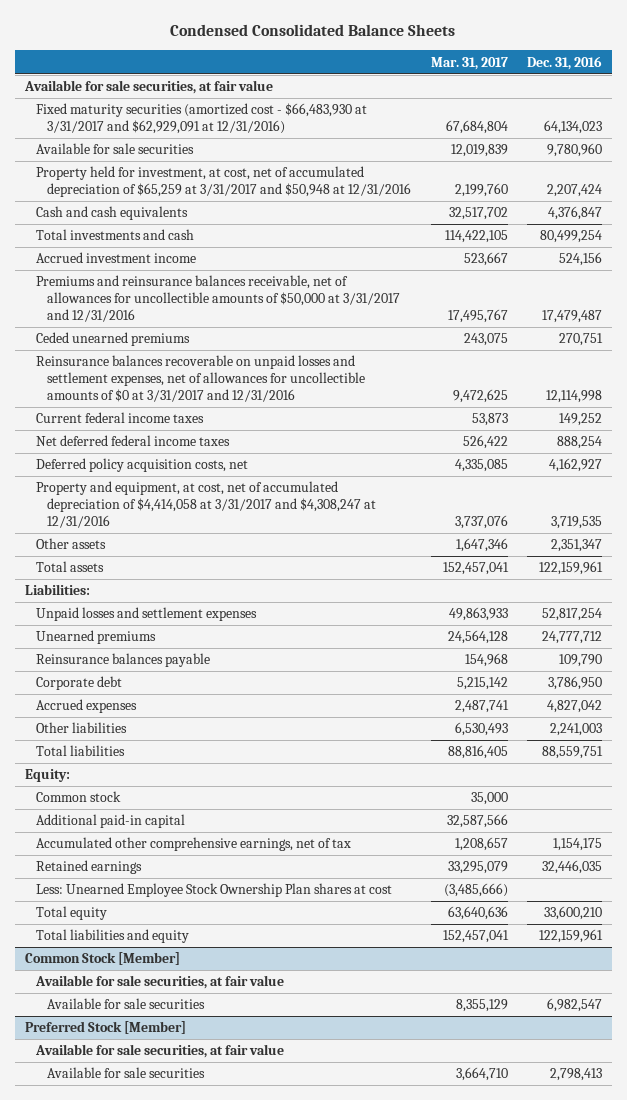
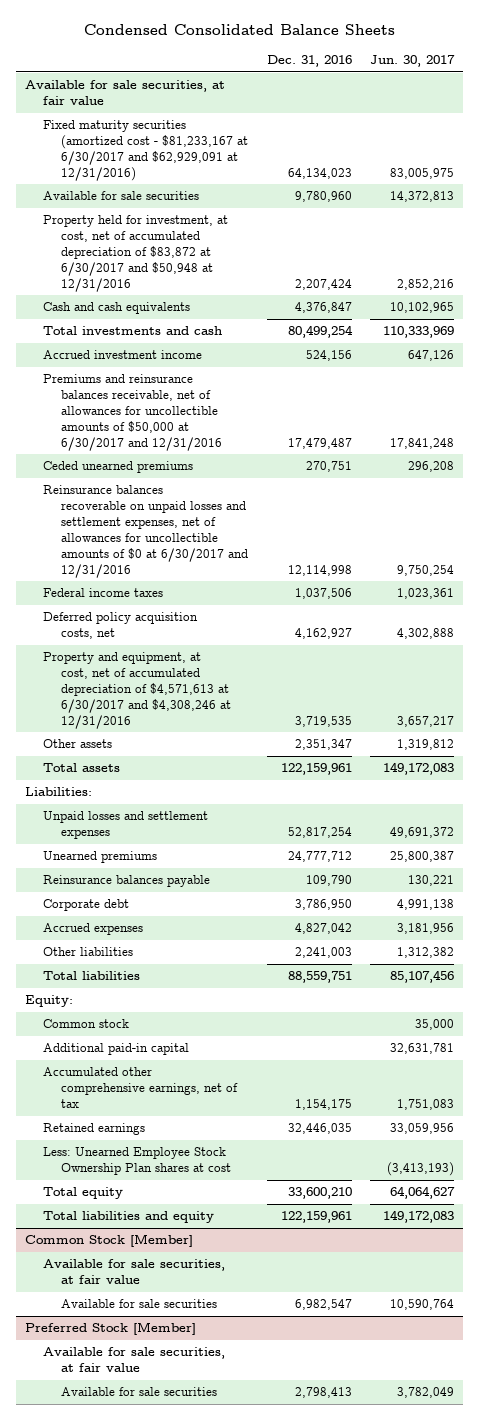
[430,56,508,70] Mar. 31, 2017 -> none
none -> [370,54,456,67] Jun. 30, 2017
[35,103,367,135] Fixed maturity securities (amortized cost - $66,483,930 at 3/31/2017 and $62,929,091 at 12/31/2016) -> [43,120,249,181] Fixed maturity securities (amortized cost - $81,233,167 at 6/30/2017 and $62,929,091 at 12/31/2016)
[35,166,411,198] Property held for investment, at cost, net of accumulated depreciation of $65,259 at 3/31/2017 and $50,948 at 12/31/2016 -> [43,215,229,292] Property held for investment, at cost, net of accumulated depreciation of $83,872 at 6/30/2017 and $50,948 at 12/31/2016
[35,275,400,323] Premiums and reinsurance balances receivable, net of allowances for uncollectible amounts of $50,000 at 3/31/2017 and 12/31/2016 -> [43,374,223,451] Premiums and reinsurance balances receivable, net of allowances for uncollectible amounts of $50,000 at 6/30/2017 and 12/31/2016
[35,435,230,447] Net deferred federal income taxes -> none
[35,355,365,403] Reinsurance balances recoverable on unpaid losses and settlement expenses, net of allowances for uncollectible amounts of $0 at 3/31/2017 and 12/31/2016 -> [43,485,249,578] Reinsurance balances recoverable on unpaid losses and settlement expenses, net of allowances for uncollectible amounts of $0 at 6/30/2017 and 12/31/2016
[35,412,204,424] Current federal income taxes -> [43,588,164,598] Federal income taxes
[559,413,603,427] 149,252 -> [294,588,352,600] 1,037,506
[35,481,376,529] Property and equipment, at cost, net of accumulated depreciation of $4,414,058 at 3/31/2017 and $4,308,247 at 12/31/2016 -> [43,652,232,729] Property and equipment, at cost, net of accumulated depreciation of $4,571,613 at 6/30/2017 and $4,308,246 at 12/31/2016

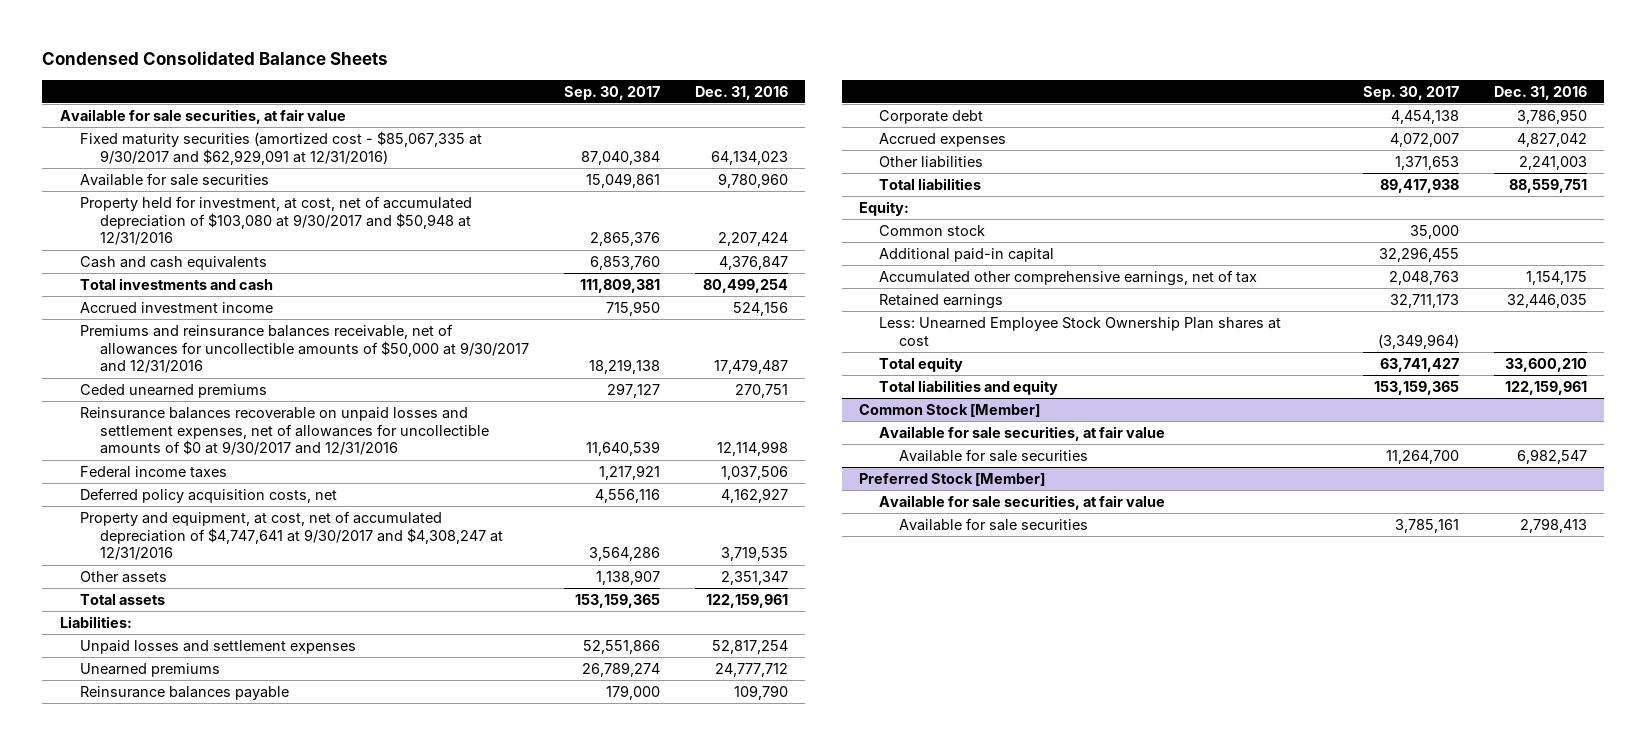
[370,54,456,67] Jun. 30, 2017 -> none
none -> [563,85,660,100] Sep. 30, 2017
[43,120,249,181] Fixed maturity securities (amortized cost - $81,233,167 at 6/30/2017 and $62,929,091 at 12/31/2016) -> [79,130,482,165] Fixed maturity securities (amortized cost - $85,067,335 at 9/30/2017 and $62,929,091 at 12/31/2016)
[43,215,229,292] Property held for investment, at cost, net of accumulated depreciation of $83,872 at 6/30/2017 and $50,948 at 12/31/2016 -> [79,195,472,246] Property held for investment, at cost, net of accumulated depreciation of $103,080 at 9/30/2017 and $50,948 at 12/31/2016
[43,374,223,451] Premiums and reinsurance balances receivable, net of allowances for uncollectible amounts of $50,000 at 6/30/2017 and 12/31/2016 -> [79,323,530,374] Premiums and reinsurance balances receivable, net of allowances for uncollectible amounts of $50,000 at 9/30/2017 and 12/31/2016
[43,485,249,578] Reinsurance balances recoverable on unpaid losses and settlement expenses, net of allowances for uncollectible amounts of $0 at 6/30/2017 and 12/31/2016 -> [79,406,490,456] Reinsurance balances recoverable on unpaid losses and settlement expenses, net of allowances for uncollectible amounts of $0 at 9/30/2017 and 12/31/2016
[43,652,232,729] Property and equipment, at cost, net of accumulated depreciation of $4,571,613 at 6/30/2017 and $4,308,246 at 12/31/2016 -> [79,510,504,561] Property and equipment, at cost, net of accumulated depreciation of $4,747,641 at 9/30/2017 and $4,308,247 at 12/31/2016

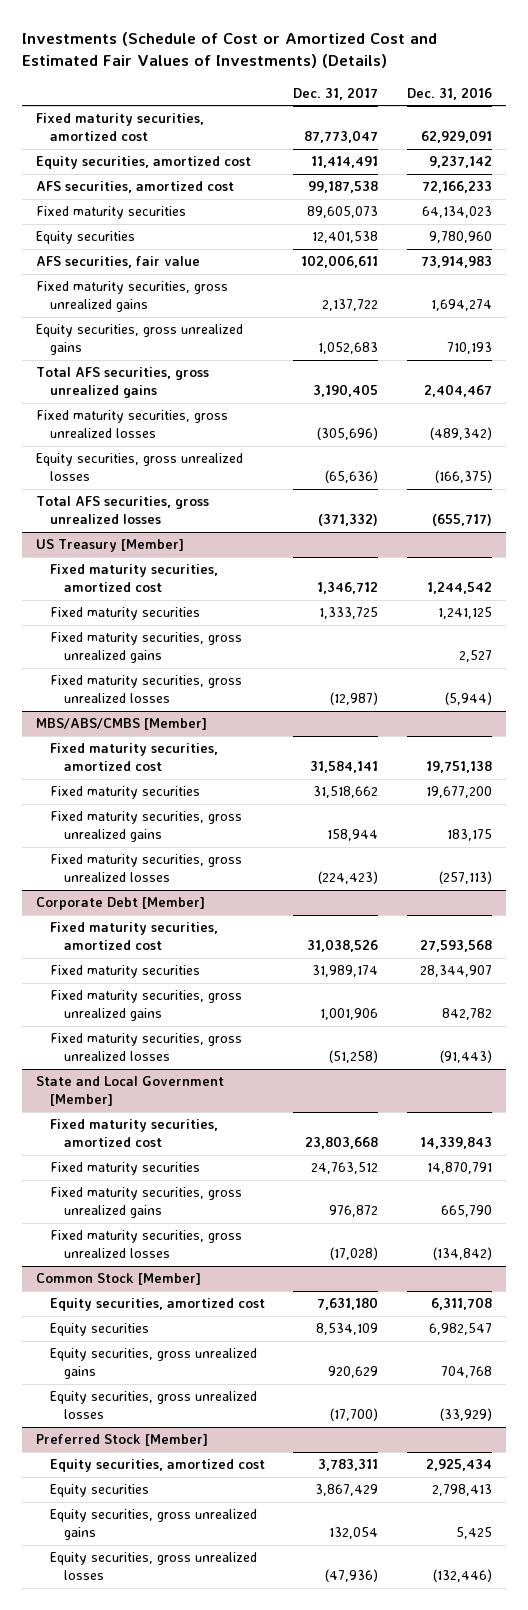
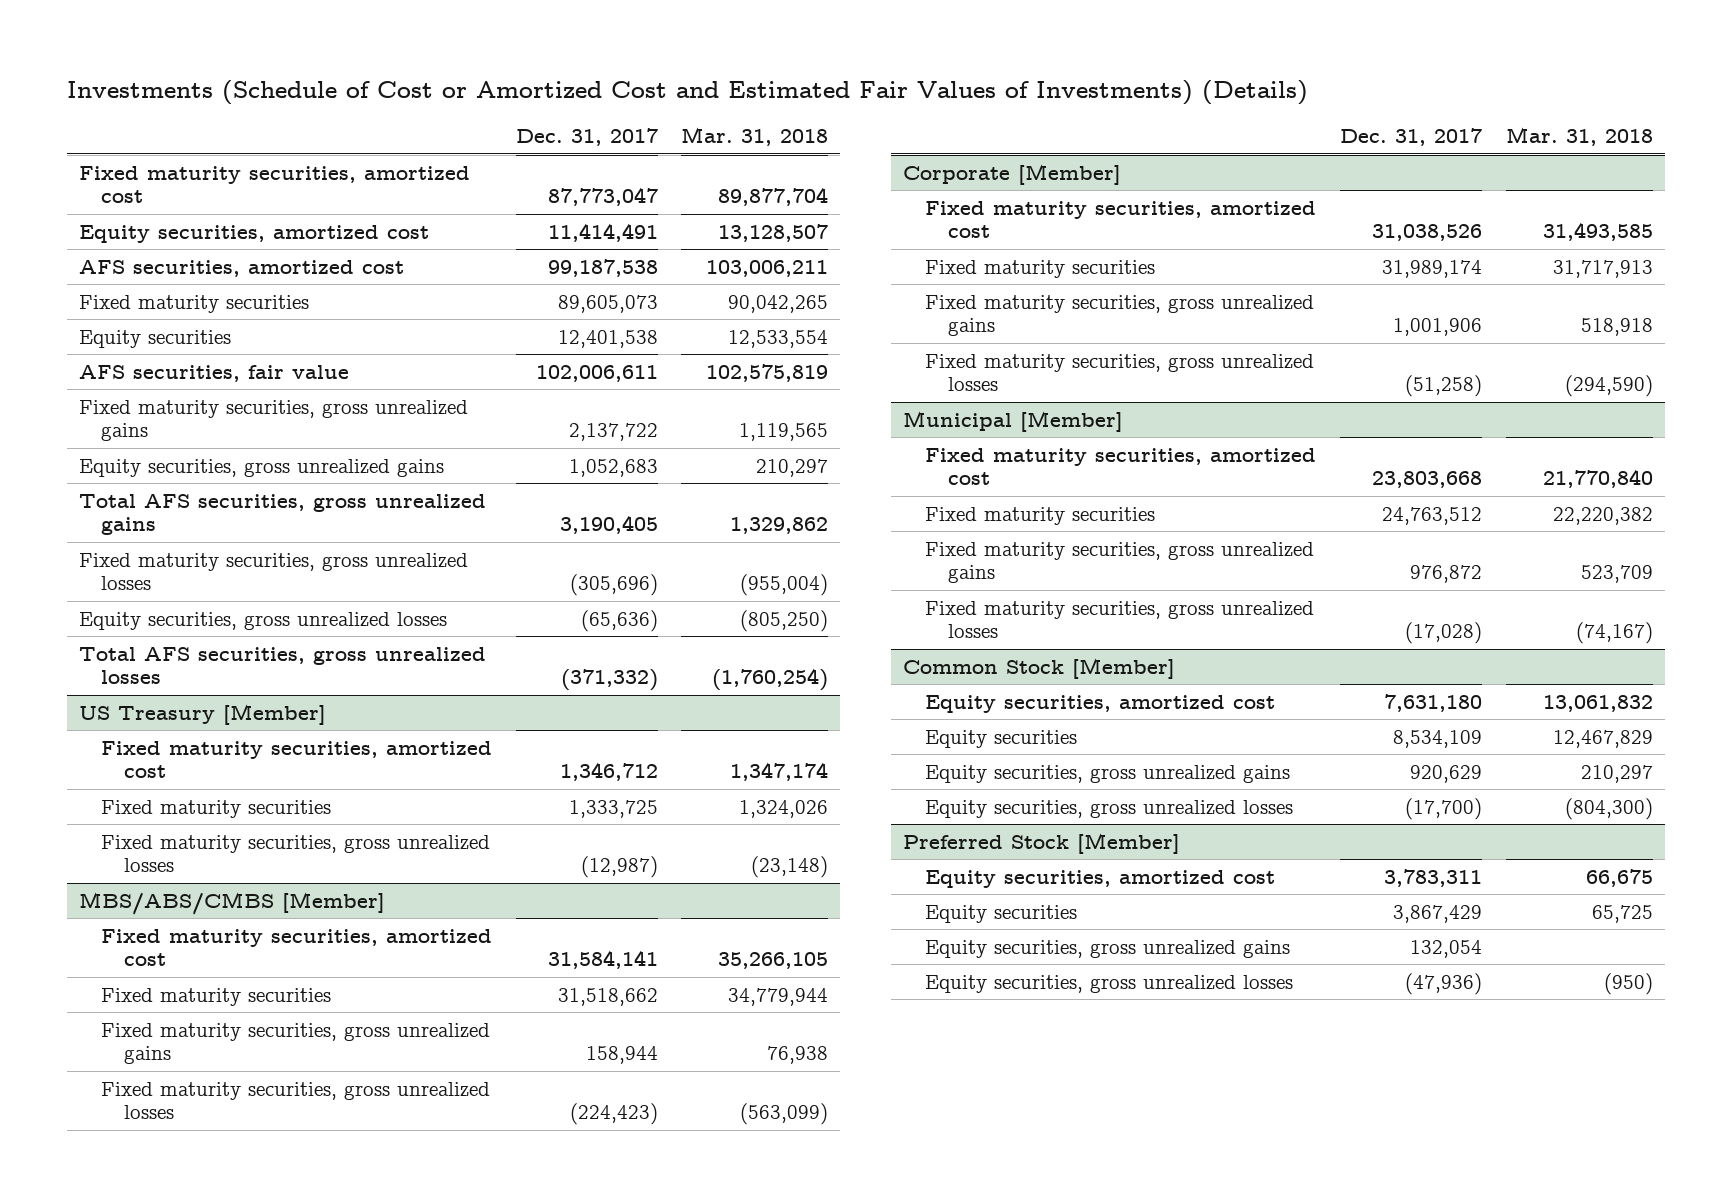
[406,86,492,100] Dec. 31, 2016 -> none
none -> [681,127,829,147] Mar. 31, 2018
[49,632,242,663] Fixed maturity securities, gross unrealized gains -> none
[35,897,205,911] Corporate Debt [Member] -> [902,163,1121,185] Corporate [Member]
[35,1076,224,1106] State and Local Government [Member] -> [902,410,1123,432] Municipal [Member]

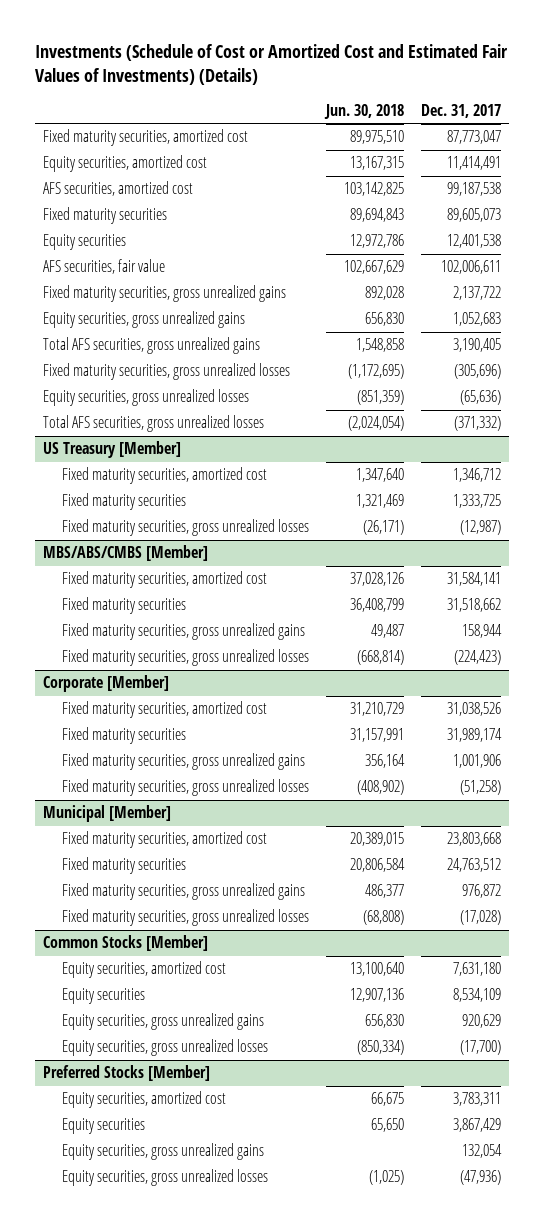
[681,127,829,147] Mar. 31, 2018 -> none
none -> [323,103,404,119] Jun. 30, 2018
[902,657,1175,679] Common Stock [Member] -> [43,935,209,952] Common Stocks [Member]
[902,832,1180,854] Preferred Stock [Member] -> [43,1065,211,1082] Preferred Stocks [Member]

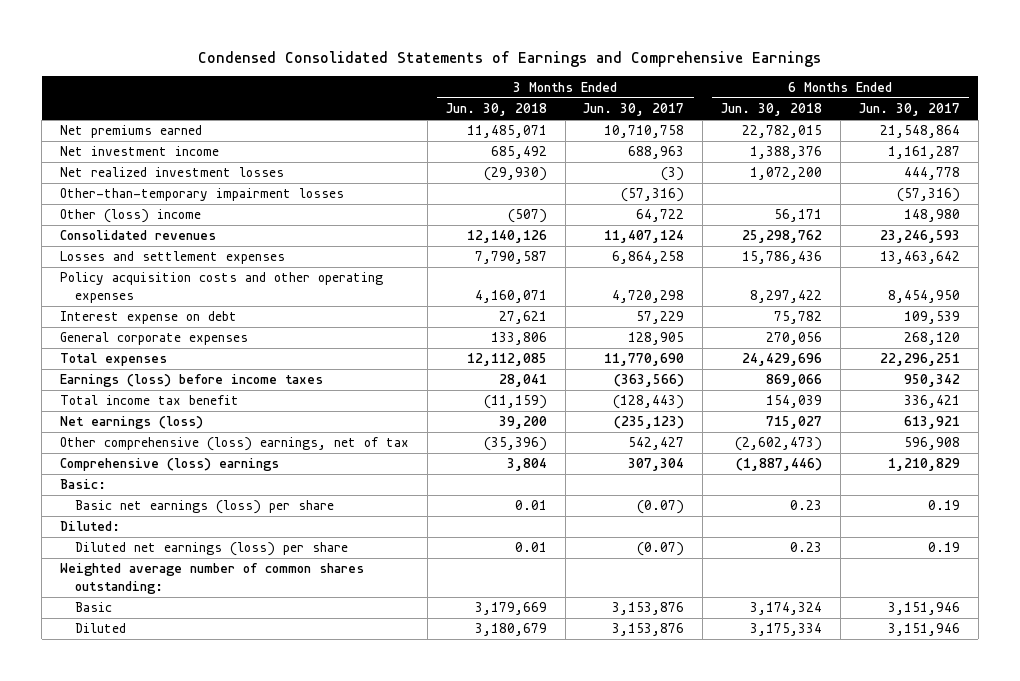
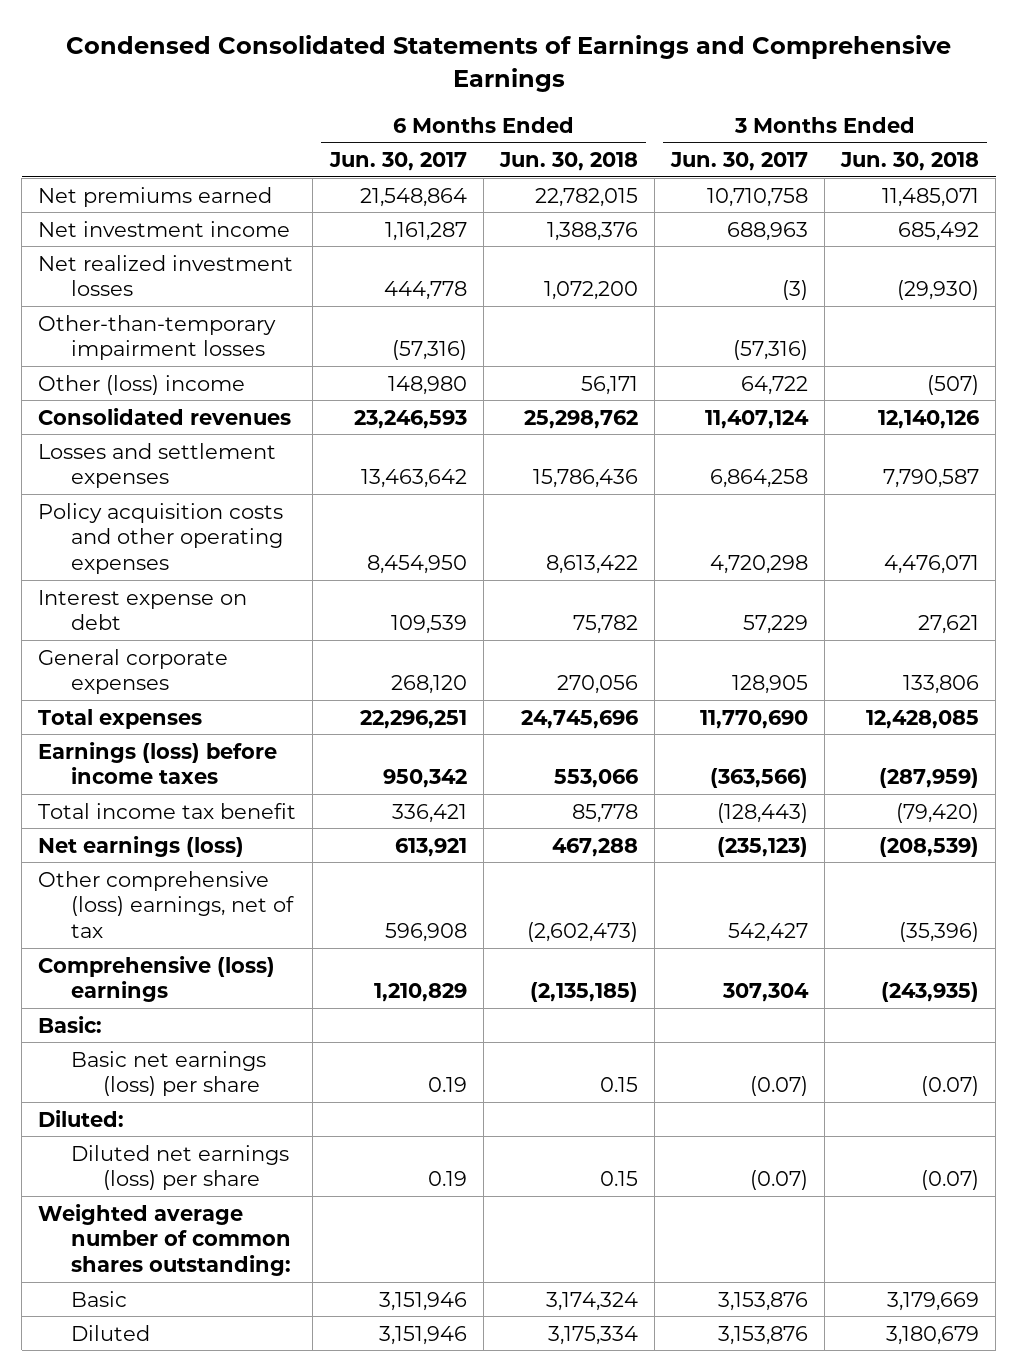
[474,289,547,303] 4,160,071 -> [884,555,980,575] 4,476,071
[750,289,823,303] 8,297,422 -> [545,555,638,575] 8,613,422
[466,353,547,367] 12,112,085 -> [866,709,980,729] 12,428,085
[742,353,823,367] 24,429,696 -> [520,709,638,729] 24,745,696
[498,374,547,388] 28,041 -> [879,768,980,789] (287,959)
[766,374,823,388] 869,066 -> [553,769,638,789] 553,066
[483,395,547,410] (11,159) -> [896,802,980,823] (79,420)
[766,395,823,409] 154,039 -> [571,803,638,823] 85,778
[498,416,547,430] 39,200 -> [879,836,980,857] (208,539)
[766,416,823,430] 715,027 -> [551,837,638,857] 467,288
[506,458,547,472] 3,804 -> [881,982,980,1003] (243,935)
[736,458,823,472] (1,887,446) -> [529,982,638,1003] (2,135,185)
[514,500,547,511] 0.01 -> [921,1076,980,1097] (0.07)
[790,500,823,511] 0.23 -> [599,1077,638,1093] 0.15
[514,542,547,553] 0.01 -> [921,1170,980,1191] (0.07)
[790,542,823,553] 0.23 -> [599,1171,638,1187] 0.15

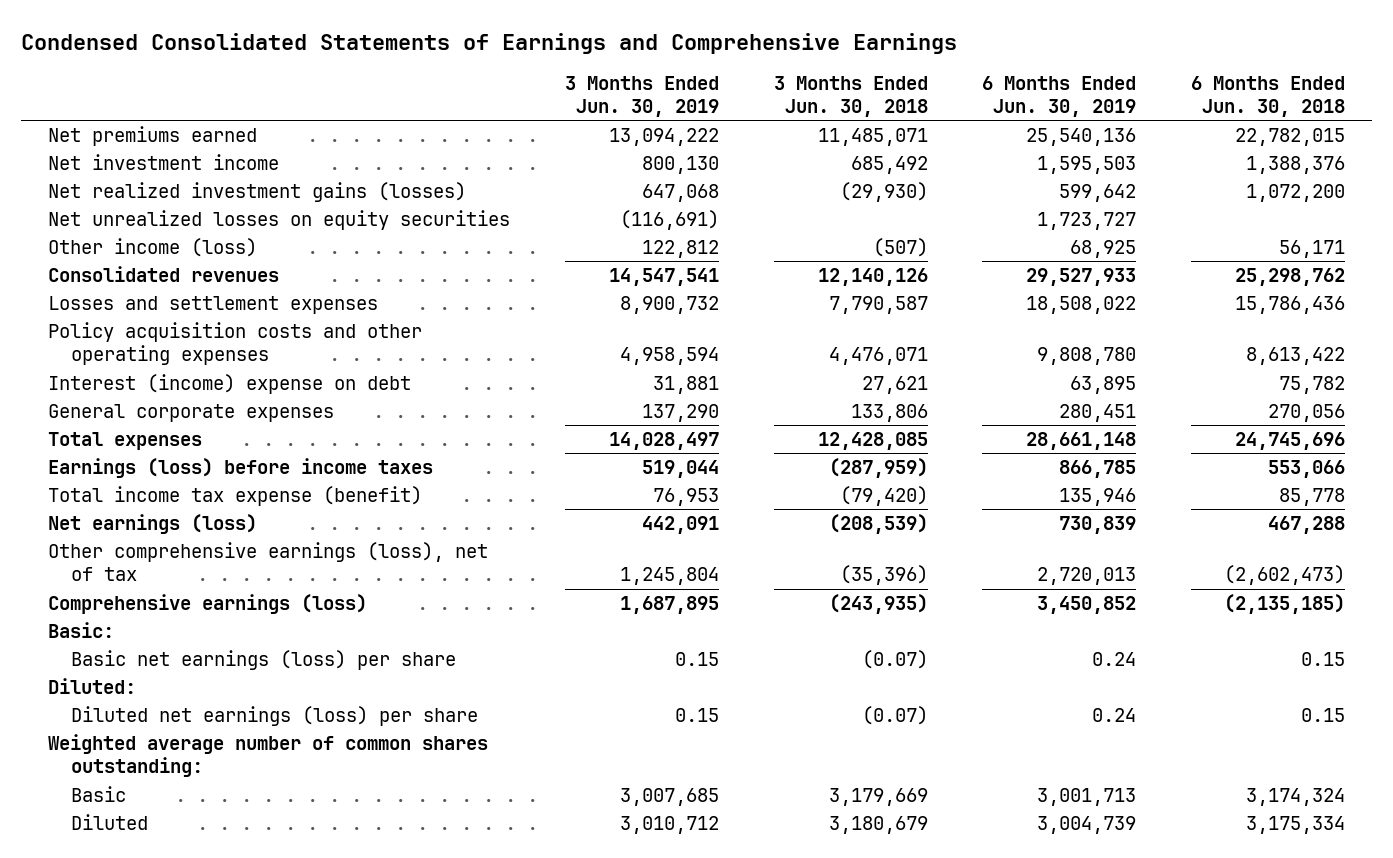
[328,152,467,172] Jun. 30, 2017 -> none
[669,152,808,172] Jun. 30, 2017 -> none
none -> [565,75,720,118] 3 Months Ended Jun. 30, 2019
none -> [982,75,1137,118] 6 Months Ended Jun. 30, 2019
[38,314,277,361] Other-than-temporary impairment losses -> none
[38,254,294,297] Net realized investment losses -> [48,181,467,202] Net realized investment gains (losses)
none -> [48,209,511,230] Net unrealized losses on equity securities
[38,374,246,395] Other (loss) income -> [48,237,258,257] Other income (loss)
[38,589,248,631] Interest expense on debt -> [48,373,412,394] Interest (income) expense on debt
[38,802,297,819] Total income tax benefit -> [48,485,423,506] Total income tax expense (benefit)
[38,870,294,939] Other comprehensive (loss) earnings, net of tax -> [48,541,489,582] Other comprehensive earnings (loss), net of tax
[38,955,276,1003] Comprehensive (loss) earnings -> [48,593,368,614] Comprehensive earnings (loss)

